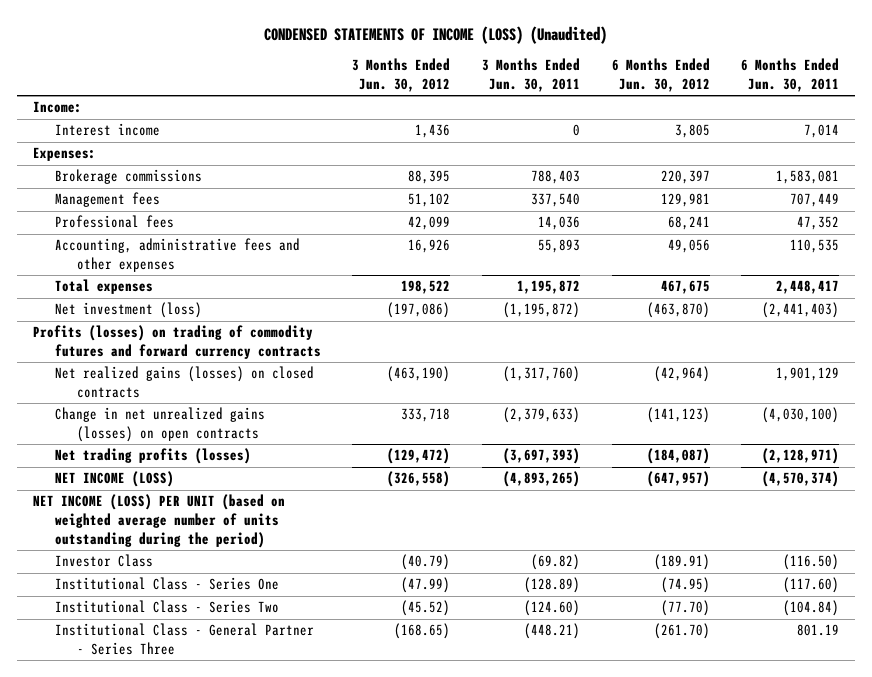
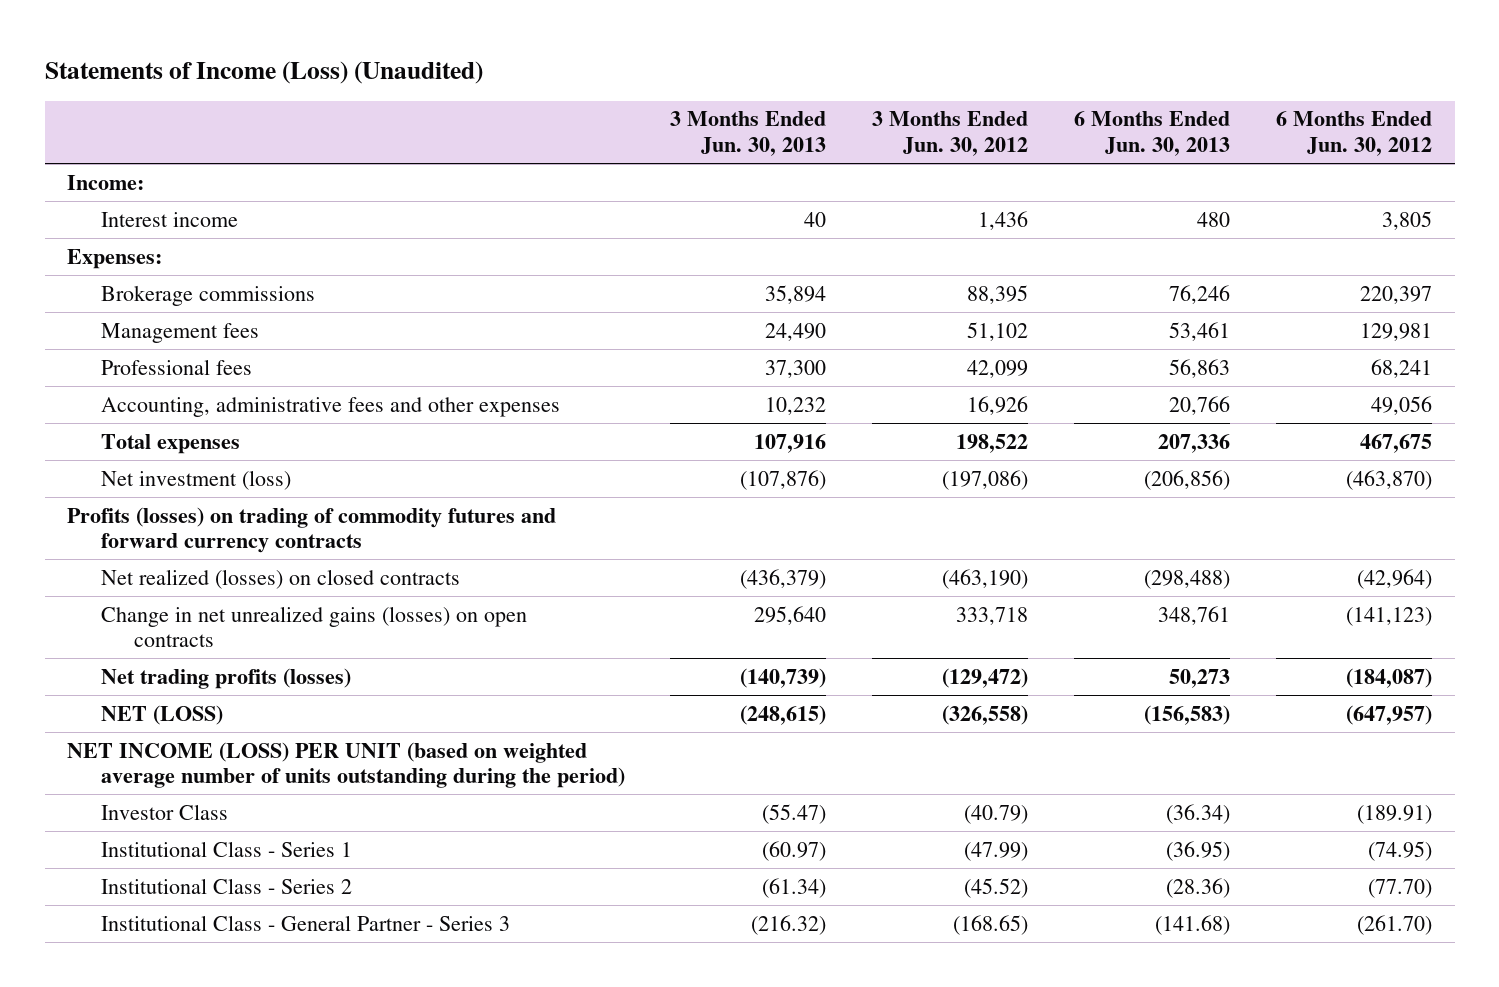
[264,25,608,44] CONDENSED STATEMENTS OF INCOME (LOSS) (Unaudited) -> [44,60,483,84] Statements of Income (Loss) (Unaudited)
[482,58,581,93] 3 Months Ended Jun. 30, 2011 -> none
[741,58,840,93] 6 Months Ended Jun. 30, 2011 -> none
none -> [670,111,827,156] 3 Months Ended Jun. 30, 2013
none -> [1073,111,1230,156] 6 Months Ended Jun. 30, 2013
[54,366,314,399] Net realized gains (losses) on closed contracts -> [100,568,460,589] Net realized (losses) on closed contracts
[54,471,174,488] NET INCOME (LOSS) -> [100,704,223,725] NET (LOSS)
[54,577,279,591] Institutional Class - Series One -> [100,840,352,857] Institutional Class - Series 1
[54,600,279,614] Institutional Class - Series Two -> [100,877,352,894] Institutional Class - Series 2
[54,623,314,656] Institutional Class - General Partner - Series Three -> [100,914,510,931] Institutional Class - General Partner - Series 3

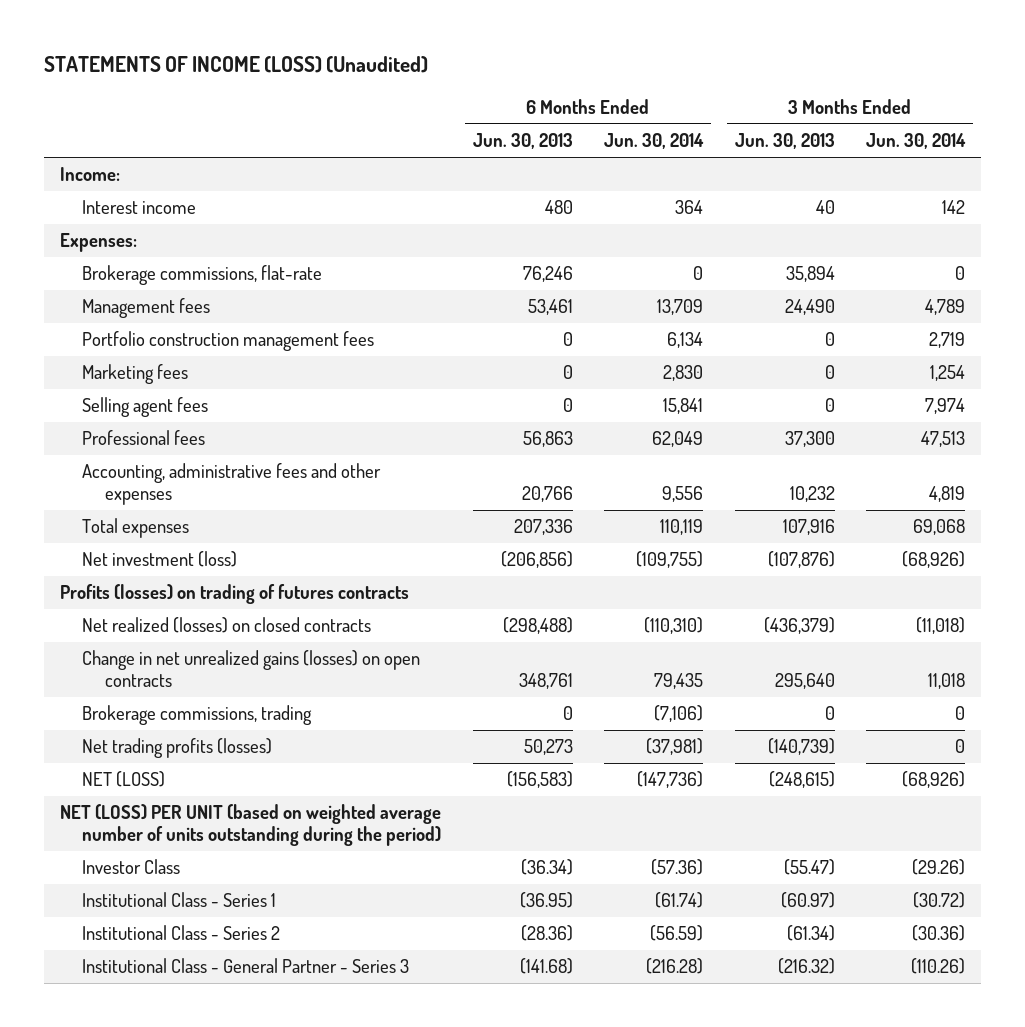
[44,60,483,84] Statements of Income (Loss) (Unaudited) -> [43,56,428,74] STATEMENTS OF INCOME (LOSS) (Unaudited)
[872,111,1029,156] 3 Months Ended Jun. 30, 2012 -> none
[1275,111,1432,156] 6 Months Ended Jun. 30, 2012 -> none
none -> [604,133,705,150] Jun. 30, 2014
none -> [866,133,967,150] Jun. 30, 2014
[100,284,315,306] Brokerage commissions -> [82,265,323,286] Brokerage commissions, flat-rate
none -> [82,331,375,352] Portfolio construction management fees
none -> [82,364,189,385] Marketing fees
none -> [82,397,209,418] Selling agent fees
[67,506,557,554] Profits (losses) on trading of commodity futures and forward currency contracts -> [59,584,409,605] Profits (losses) on trading of futures contracts
none -> [82,705,313,726] Brokerage commissions, trading
[67,741,625,789] NET INCOME (LOSS) PER UNIT (based on weighted average number of units outstanding during the period) -> [59,804,442,846] NET (LOSS) PER UNIT (based on weighted average number of units outstanding during the period)

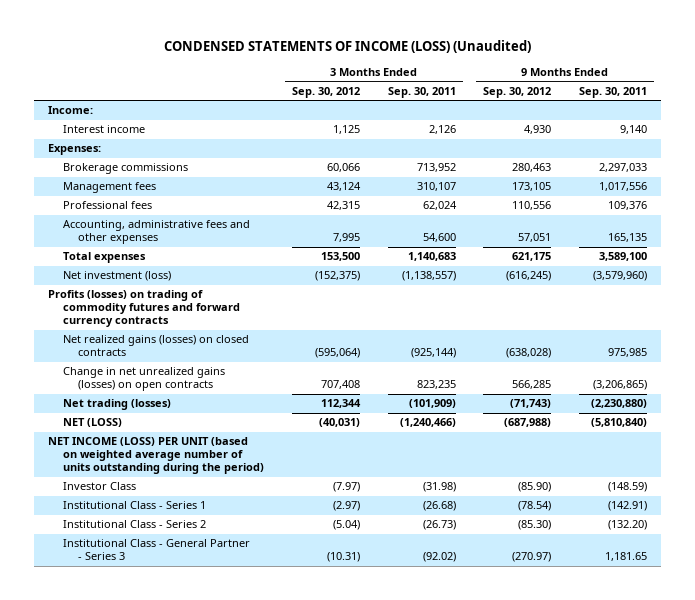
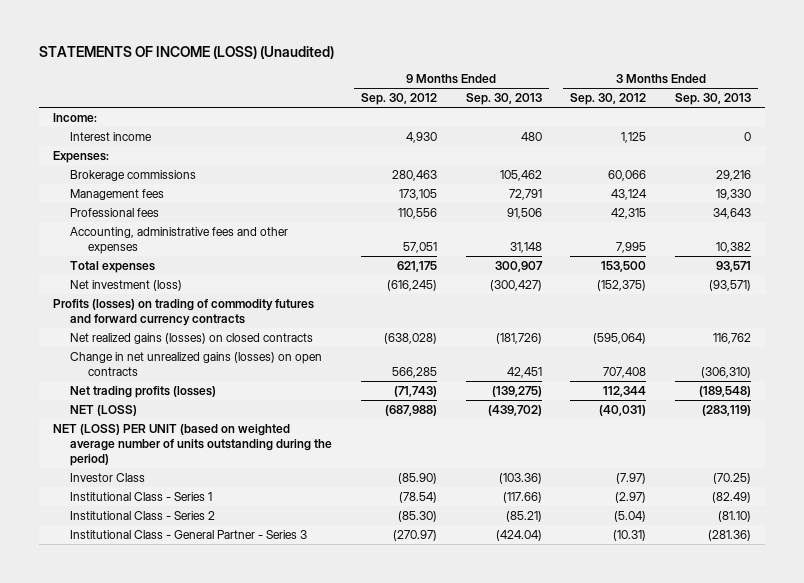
[163,40,531,54] CONDENSED STATEMENTS OF INCOME (LOSS) (Unaudited) -> [38,46,334,60] STATEMENTS OF INCOME (LOSS) (Unaudited)
[387,86,456,98] Sep. 30, 2011 -> none
[579,86,648,98] Sep. 30, 2011 -> none
none -> [465,93,542,106] Sep. 30, 2013
none -> [674,93,751,106] Sep. 30, 2013
[63,399,172,411] Net trading (losses) -> [70,385,217,398] Net trading profits (losses)
[47,437,265,475] NET INCOME (LOSS) PER UNIT (based on weighted average number of units outstanding during the period) -> [52,423,333,467] NET (LOSS) PER UNIT (based on weighted average number of units outstanding during the period)

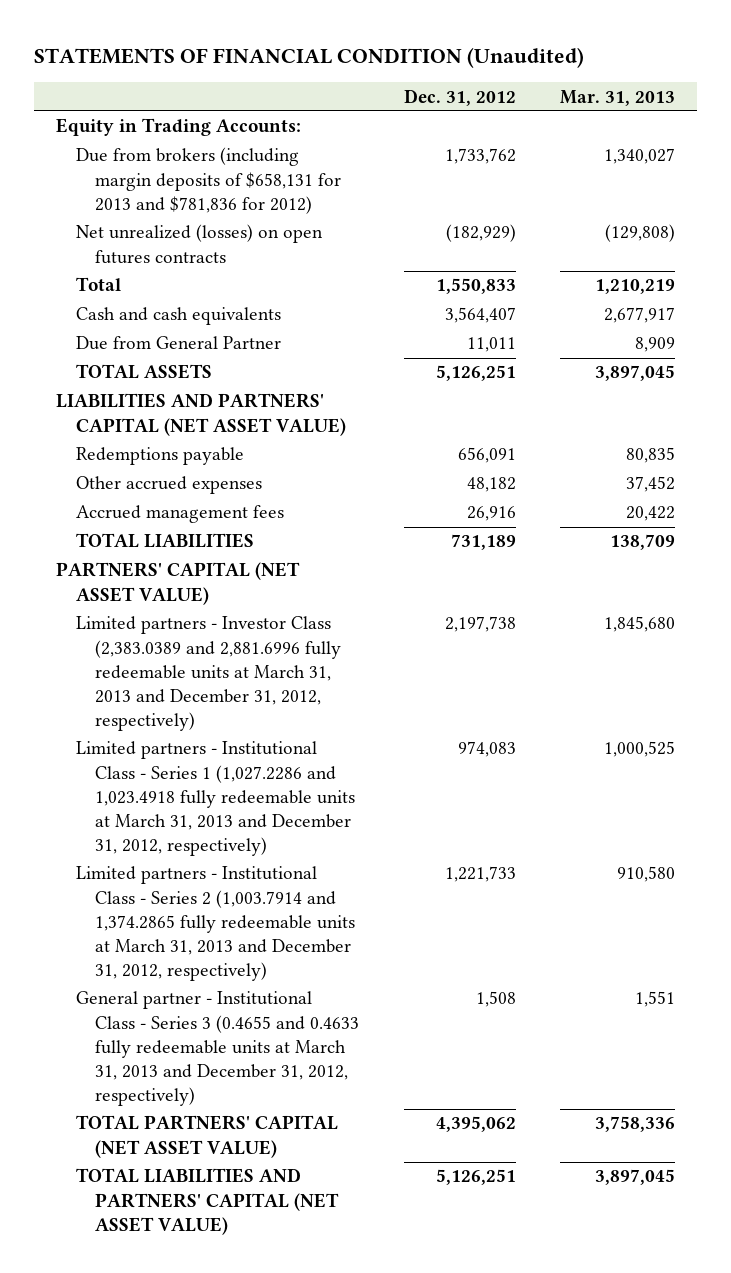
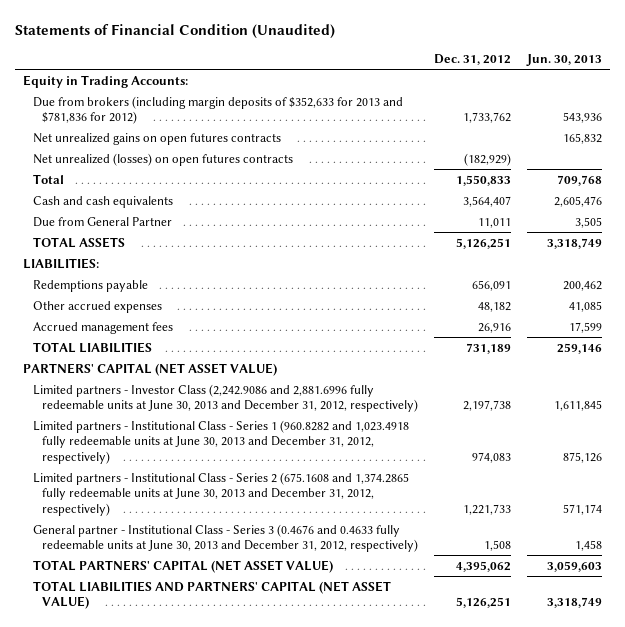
[34,47,585,69] STATEMENTS OF FINANCIAL CONDITION (Unaudited) -> [14,24,335,40] Statements of Financial Condition (Unaudited)
[560,89,676,106] Mar. 31, 2013 -> none
none -> [525,54,602,67] Jun. 30, 2013
[75,147,342,214] Due from brokers (including margin deposits of $658,131 for 2013 and $781,836 for 2012) -> [32,95,403,125] Due from brokers (including margin deposits of $352,633 for 2013 and $781,836 for 2012)
none -> [32,132,281,145] Net unrealized gains on open futures contracts
[56,393,346,436] LIABILITIES AND PARTNERS' CAPITAL (NET ASSET VALUE) -> none
none -> [22,257,99,269] LIABILITIES:
[75,616,342,732] Limited partners - Investor Class (2,383.0389 and 2,881.6996 fully redeemable units at March 31, 2013 and December 31, 2012, respectively) -> [32,383,419,413] Limited partners - Investor Class (2,242.9086 and 2,881.6996 fully redeemable units at June 30, 2013 and December 31, 2012, respectively)
[75,741,356,857] Limited partners - Institutional Class - Series 1 (1,027.2286 and 1,023.4918 fully redeemable units at March 31, 2013 and December 31, 2012, respectively) -> [32,419,409,464] Limited partners - Institutional Class - Series 1 (960.8282 and 1,023.4918 fully redeemable units at June 30, 2013 and December 31, 2012, respectively)
[75,866,356,982] Limited partners - Institutional Class - Series 2 (1,003.7914 and 1,374.2865 fully redeemable units at March 31, 2013 and December 31, 2012, respectively) -> [32,471,409,516] Limited partners - Institutional Class - Series 2 (675.1608 and 1,374.2865 fully redeemable units at June 30, 2013 and December 31, 2012, respectively)
[75,991,360,1107] General partner - Institutional Class - Series 3 (0.4655 and 0.4633 fully redeemable units at March 31, 2013 and December 31, 2012, respectively) -> [32,523,419,553] General partner - Institutional Class - Series 3 (0.4676 and 0.4633 fully redeemable units at June 30, 2013 and December 31, 2012, respectively)

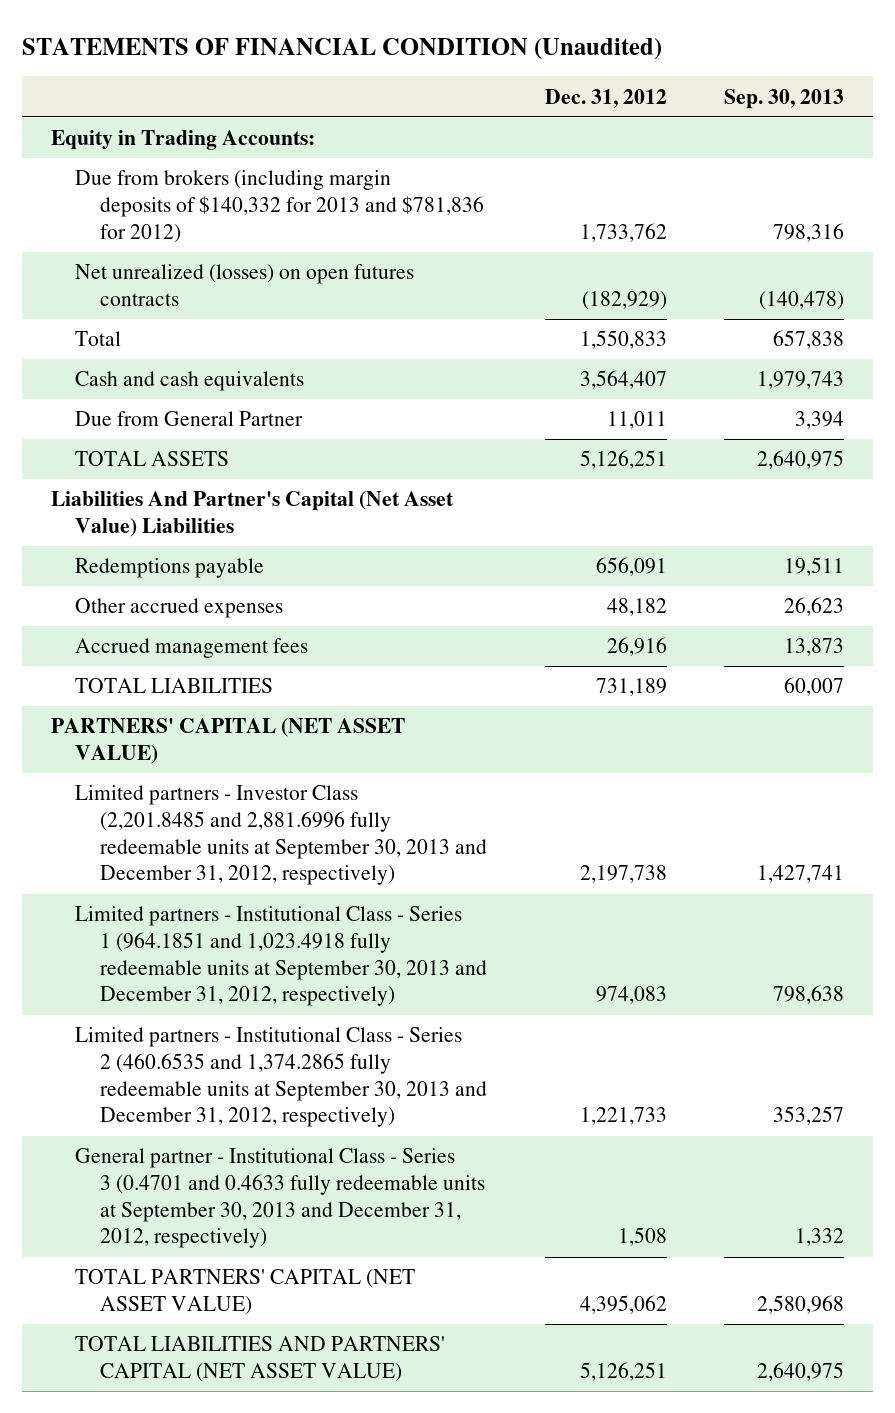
[14,24,335,40] Statements of Financial Condition (Unaudited) -> [21,38,662,61] STATEMENTS OF FINANCIAL CONDITION (Unaudited)
[525,54,602,67] Jun. 30, 2013 -> none
none -> [724,88,845,109] Sep. 30, 2013
[32,132,281,145] Net unrealized gains on open futures contracts -> none
[32,95,403,125] Due from brokers (including margin deposits of $352,633 for 2013 and $781,836 for 2012) -> [75,170,484,243] Due from brokers (including margin deposits of $140,332 for 2013 and $781,836 for 2012)
[22,257,99,269] LIABILITIES: -> none
none -> [50,491,454,538] Liabilities And Partner's Capital (Net Asset Value) Liabilities
[32,383,419,413] Limited partners - Investor Class (2,242.9086 and 2,881.6996 fully redeemable units at June 30, 2013 and December 31, 2012, respectively) -> [75,785,487,886] Limited partners - Investor Class (2,201.8485 and 2,881.6996 fully redeemable units at September 30, 2013 and December 31, 2012, respectively)
[32,419,409,464] Limited partners - Institutional Class - Series 1 (960.8282 and 1,023.4918 fully redeemable units at June 30, 2013 and December 31, 2012, respectively) -> [75,906,487,1007] Limited partners - Institutional Class - Series 1 (964.1851 and 1,023.4918 fully redeemable units at September 30, 2013 and December 31, 2012, respectively)
[32,471,409,516] Limited partners - Institutional Class - Series 2 (675.1608 and 1,374.2865 fully redeemable units at June 30, 2013 and December 31, 2012, respectively) -> [75,1027,487,1128] Limited partners - Institutional Class - Series 2 (460.6535 and 1,374.2865 fully redeemable units at September 30, 2013 and December 31, 2012, respectively)
[32,523,419,553] General partner - Institutional Class - Series 3 (0.4676 and 0.4633 fully redeemable units at June 30, 2013 and December 31, 2012, respectively) -> [75,1148,485,1249] General partner - Institutional Class - Series 3 (0.4701 and 0.4633 fully redeemable units at September 30, 2013 and December 31, 2012, respectively)

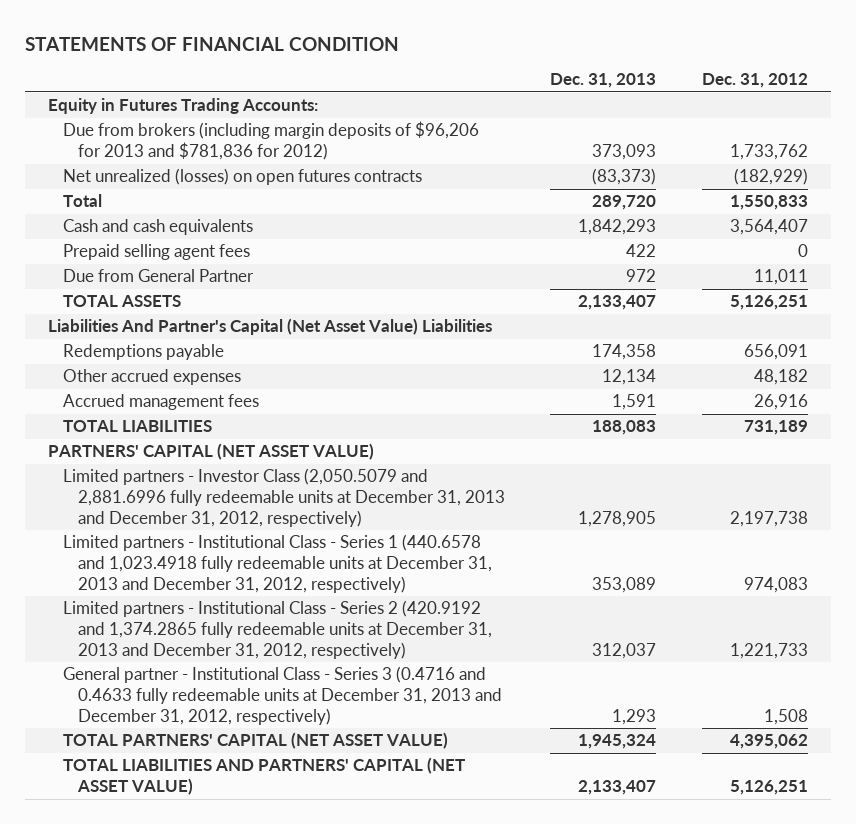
[21,38,662,61] STATEMENTS OF FINANCIAL CONDITION (Unaudited) -> [25,36,400,51] STATEMENTS OF FINANCIAL CONDITION
[724,88,845,109] Sep. 30, 2013 -> none
none -> [550,73,657,89] Dec. 31, 2013
[50,130,315,151] Equity in Trading Accounts: -> [47,98,318,115] Equity in Futures Trading Accounts:
[75,170,484,243] Due from brokers (including margin deposits of $140,332 for 2013 and $781,836 for 2012) -> [62,121,479,160] Due from brokers (including margin deposits of $96,206 for 2013 and $781,836 for 2012)
none -> [62,244,250,261] Prepaid selling agent fees
[75,785,487,886] Limited partners - Investor Class (2,201.8485 and 2,881.6996 fully redeemable units at September 30, 2013 and December 31, 2012, respectively) -> [62,468,505,527] Limited partners - Investor Class (2,050.5079 and 2,881.6996 fully redeemable units at December 31, 2013 and December 31, 2012, respectively)
[75,906,487,1007] Limited partners - Institutional Class - Series 1 (964.1851 and 1,023.4918 fully redeemable units at September 30, 2013 and December 31, 2012, respectively) -> [62,534,492,593] Limited partners - Institutional Class - Series 1 (440.6578 and 1,023.4918 fully redeemable units at December 31, 2013 and December 31, 2012, respectively)
[75,1027,487,1128] Limited partners - Institutional Class - Series 2 (460.6535 and 1,374.2865 fully redeemable units at September 30, 2013 and December 31, 2012, respectively) -> [62,600,492,659] Limited partners - Institutional Class - Series 2 (420.9192 and 1,374.2865 fully redeemable units at December 31, 2013 and December 31, 2012, respectively)
[75,1148,485,1249] General partner - Institutional Class - Series 3 (0.4701 and 0.4633 fully redeemable units at September 30, 2013 and December 31, 2012, respectively) -> [62,666,502,725] General partner - Institutional Class - Series 3 (0.4716 and 0.4633 fully redeemable units at December 31, 2013 and December 31, 2012, respectively)

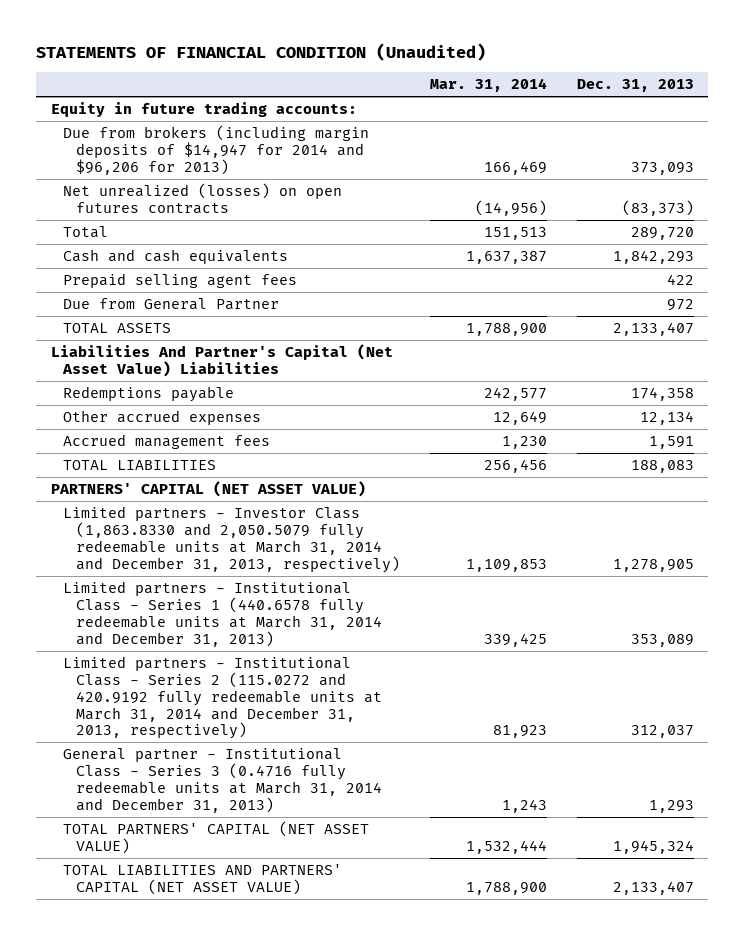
[25,36,400,51] STATEMENTS OF FINANCIAL CONDITION -> [35,42,486,61] STATEMENTS OF FINANCIAL CONDITION (Unaudited)
[701,73,808,89] Dec. 31, 2012 -> none
none -> [429,78,547,93] Mar. 31, 2014
[47,98,318,115] Equity in Futures Trading Accounts: -> [50,102,357,118] Equity in future trading accounts:
[62,121,479,160] Due from brokers (including margin deposits of $96,206 for 2013 and $781,836 for 2012) -> [63,125,370,175] Due from brokers (including margin deposits of $14,947 for 2014 and $96,206 for 2013)
[62,468,505,527] Limited partners - Investor Class (2,050.5079 and 2,881.6996 fully redeemable units at December 31, 2013 and December 31, 2012, respectively) -> [63,506,400,573] Limited partners - Investor Class (1,863.8330 and 2,050.5079 fully redeemable units at March 31, 2014 and December 31, 2013, respectively)
[62,534,492,593] Limited partners - Institutional Class - Series 1 (440.6578 and 1,023.4918 fully redeemable units at December 31, 2013 and December 31, 2012, respectively) -> [63,581,382,647] Limited partners - Institutional Class - Series 1 (440.6578 fully redeemable units at March 31, 2014 and December 31, 2013)
[62,600,492,659] Limited partners - Institutional Class - Series 2 (420.9192 and 1,374.2865 fully redeemable units at December 31, 2013 and December 31, 2012, respectively) -> [63,656,382,740] Limited partners - Institutional Class - Series 2 (115.0272 and 420.9192 fully redeemable units at March 31, 2014 and December 31, 2013, respectively)
[62,666,502,725] General partner - Institutional Class - Series 3 (0.4716 and 0.4633 fully redeemable units at December 31, 2013 and December 31, 2012, respectively) -> [63,748,382,813] General partner - Institutional Class - Series 3 (0.4716 fully redeemable units at March 31, 2014 and December 31, 2013)

